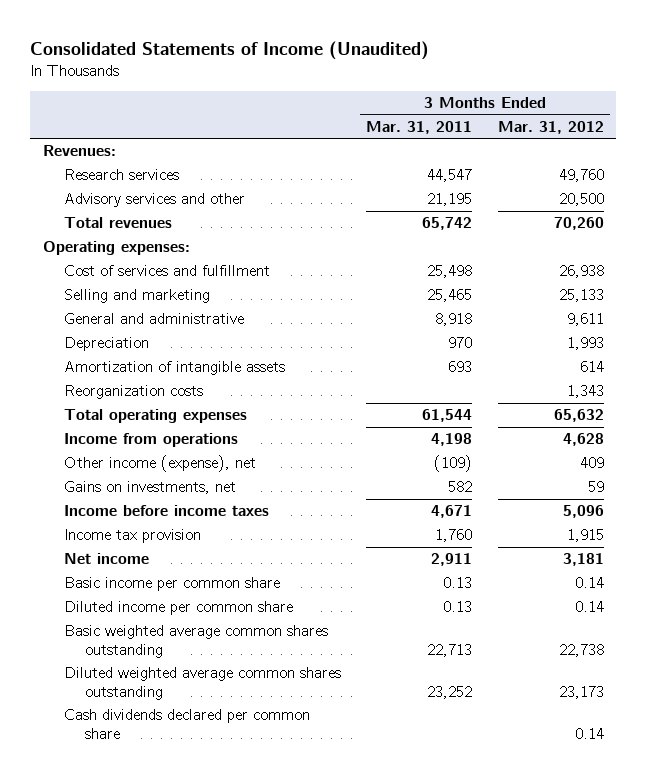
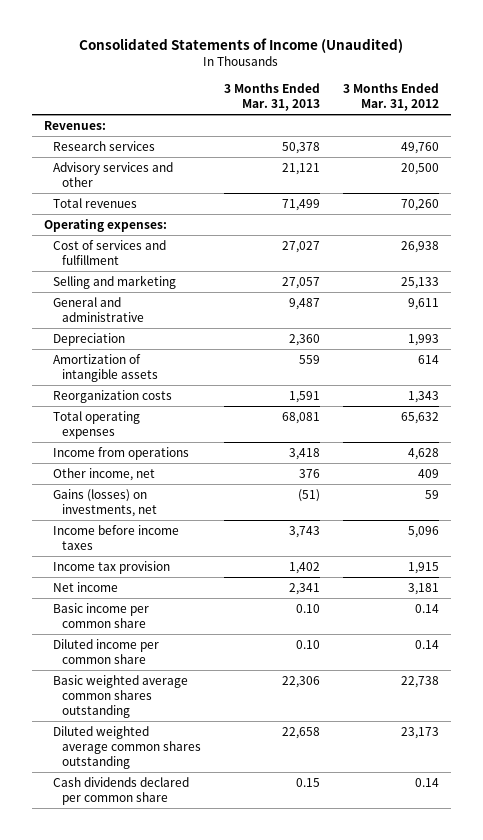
[366,120,473,134] Mar. 31, 2011 -> none
none -> [223,82,320,111] 3 Months Ended Mar. 31, 2013
[64,455,257,473] Other income (expense), net -> [52,467,155,481] Other income, net
[64,481,237,495] Gains on investments, net -> [52,488,157,517] Gains (losses) on investments, net

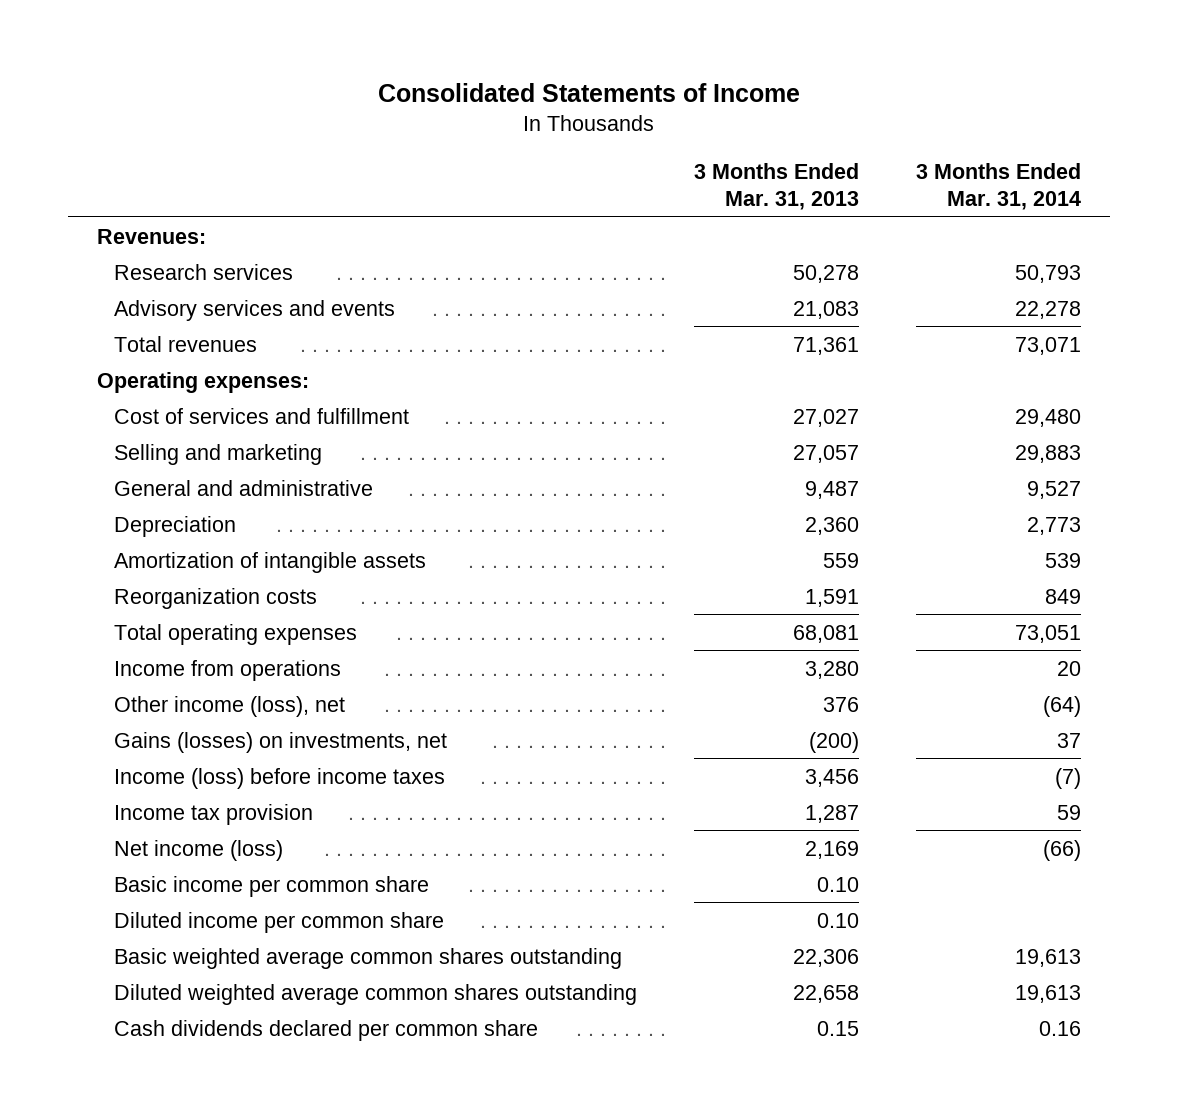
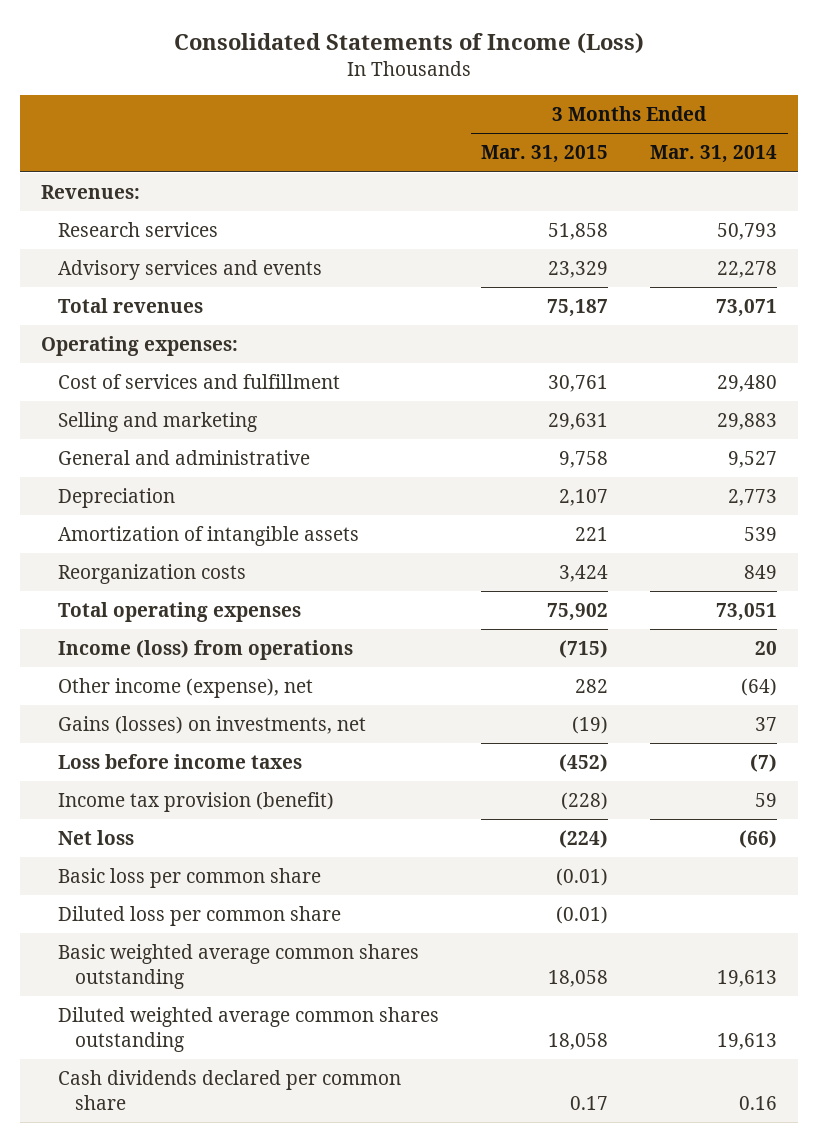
[378,82,801,102] Consolidated Statements of Income -> [174,32,645,54] Consolidated Statements of Income (Loss)
[694,162,860,211] 3 Months Ended Mar. 31, 2013 -> none
none -> [481,145,609,164] Mar. 31, 2015
[114,659,342,681] Income from operations -> [58,640,354,661] Income (loss) from operations
[114,695,346,717] Other income (loss), net -> [58,678,314,699] Other income (expense), net
[114,767,446,789] Income (loss) before income taxes -> [58,754,303,770] Loss before income taxes
[114,803,314,825] Income tax provision -> [58,792,335,813] Income tax provision (benefit)
[114,839,284,861] Net income (loss) -> [58,830,135,846] Net loss
[114,875,430,897] Basic income per common share -> [58,868,322,889] Basic loss per common share
[114,911,445,933] Diluted income per common share -> [58,906,342,927] Diluted loss per common share

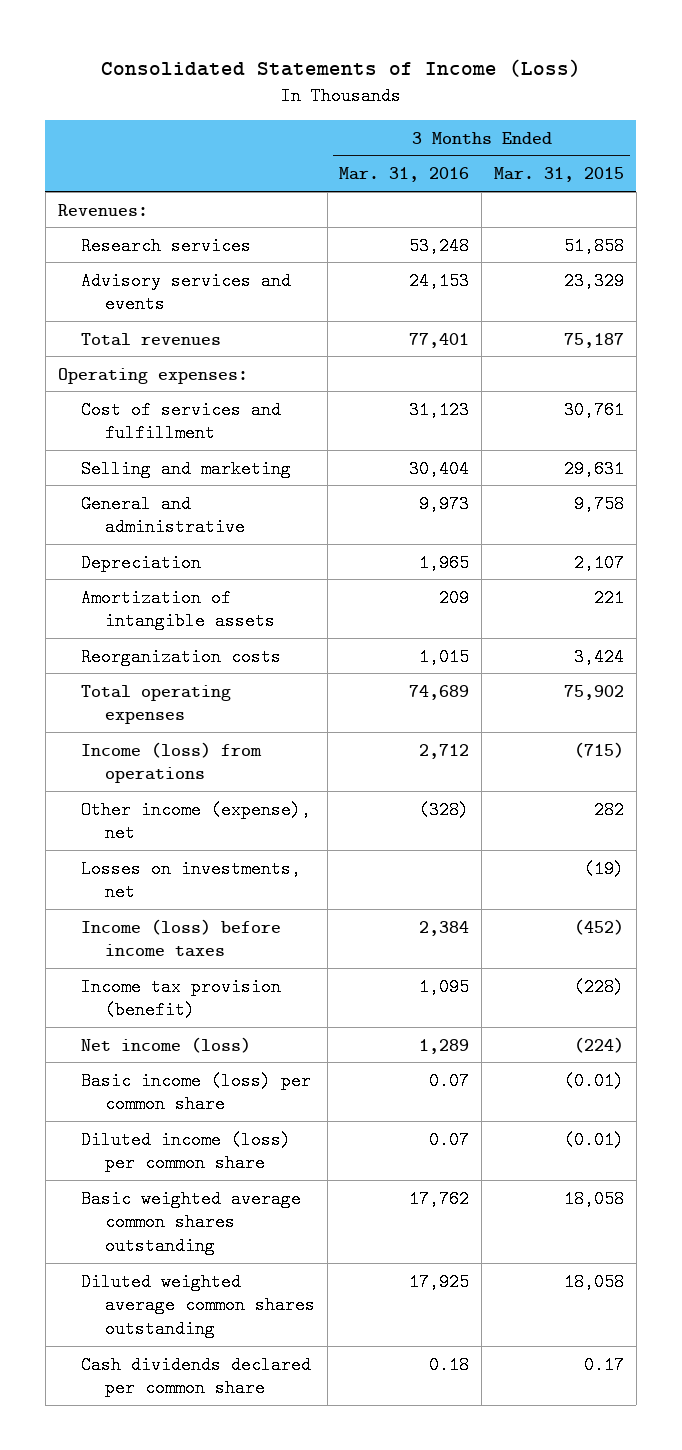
[650,145,778,164] Mar. 31, 2014 -> none
none -> [339,167,470,183] Mar. 31, 2016
[58,716,367,735] Gains (losses) on investments, net -> [81,859,302,902] Losses on investments, net
[58,754,303,770] Loss before income taxes -> [81,918,282,958] Income (loss) before income taxes
[58,830,135,846] Net loss -> [81,1036,252,1053] Net income (loss)
[58,868,322,889] Basic loss per common share -> [81,1071,312,1114] Basic income (loss) per common share
[58,906,342,927] Diluted loss per common share -> [81,1130,292,1173] Diluted income (loss) per common share

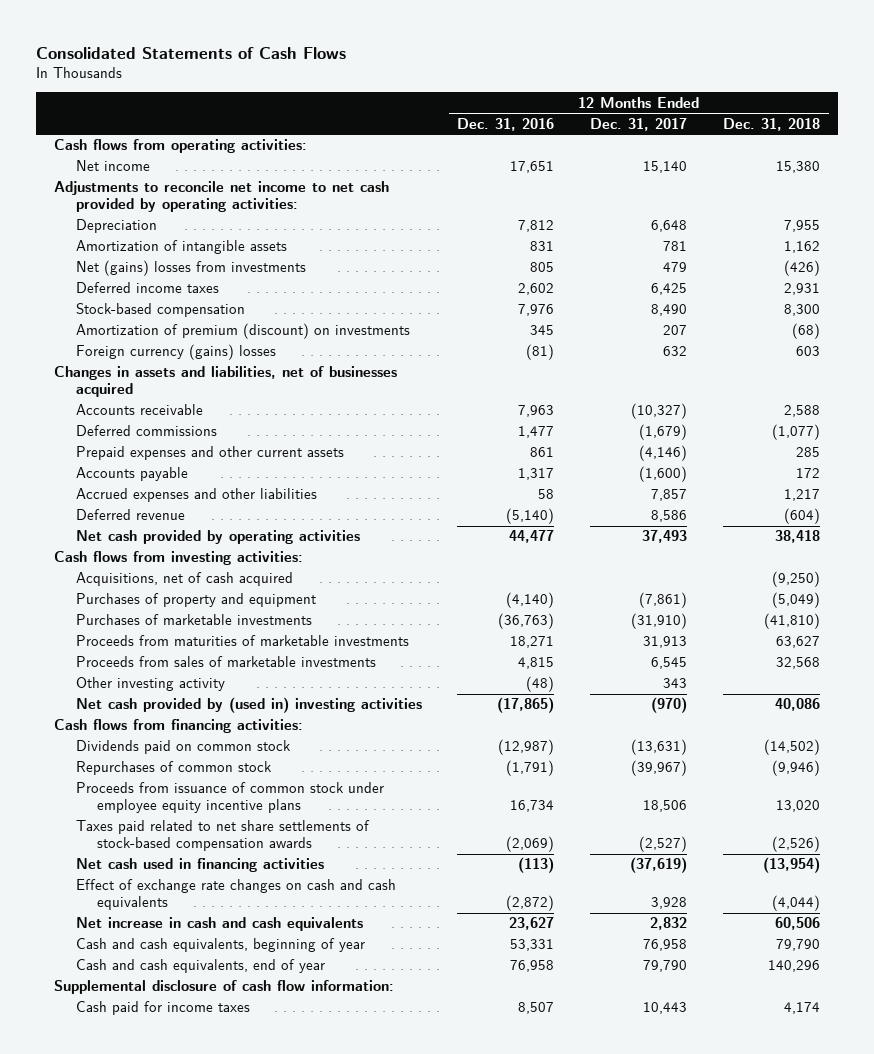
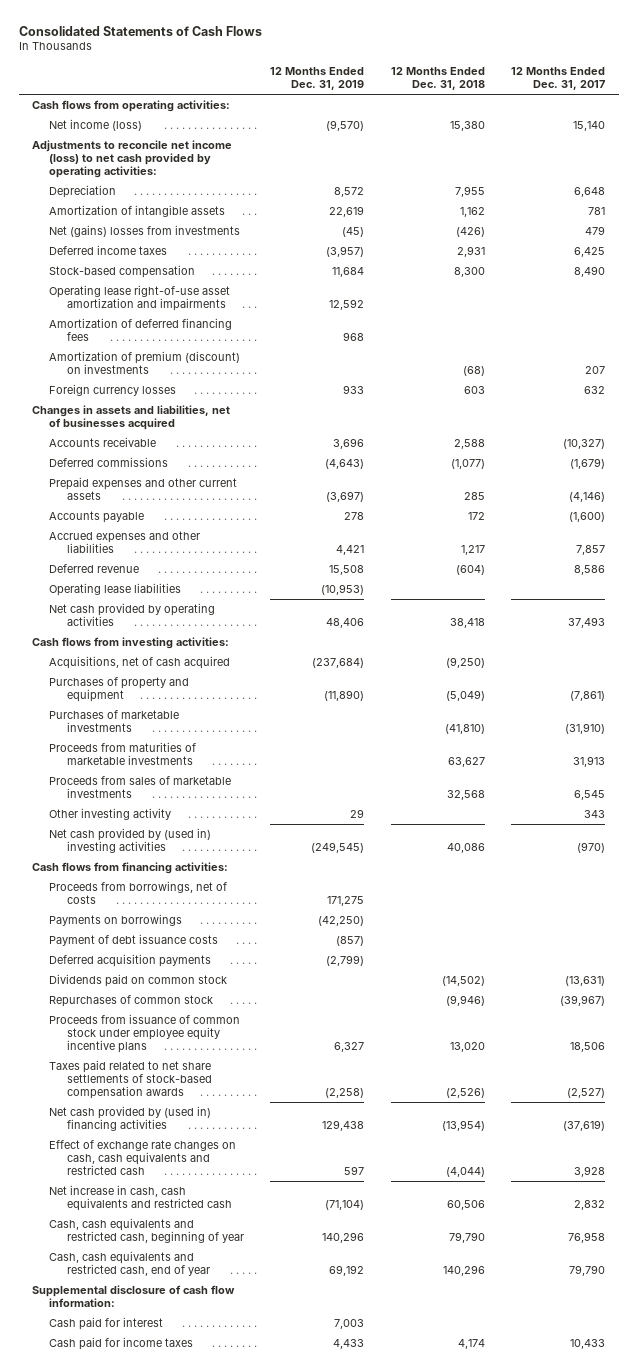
[457,117,555,131] Dec. 31, 2016 -> none
none -> [270,67,365,91] 12 Months Ended Dec. 31, 2019
[75,160,150,172] Net income -> [49,118,143,131] Net income (loss)
[54,181,390,213] Adjustments to reconcile net income to net cash provided by operating activities: -> [31,139,232,179] Adjustments to reconcile net income (loss) to net cash provided by operating activities:
none -> [49,284,231,312] Operating lease right-of-use asset amortization and impairments
none -> [49,317,233,342] Amortization of deferred financing fees
[75,344,276,361] Foreign currency (gains) losses -> [49,383,177,396] Foreign currency losses
none -> [49,582,182,596] Operating lease liabilities
none -> [49,880,228,905] Proceeds from borrowings, net of costs
none -> [49,913,183,926] Payments on borrowings
none -> [49,933,219,946] Payment of debt issuance costs
none -> [49,953,212,967] Deferred acquisition payments
[75,858,324,873] Net cash used in financing activities -> [49,1105,212,1132] Net cash provided by (used in) financing activities
[75,879,396,911] Effect of exchange rate changes on cash and cash equivalents -> [49,1139,237,1176] Effect of exchange rate changes on cash, cash equivalents and restricted cash
[75,917,363,932] Net increase in cash and cash equivalents -> [49,1184,232,1212] Net increase in cash, cash equivalents and restricted cash
[75,938,365,953] Cash and cash equivalents, beginning of year -> [49,1217,244,1244] Cash, cash equivalents and restricted cash, beginning of year
[75,959,325,974] Cash and cash equivalents, end of year -> [49,1250,210,1277] Cash, cash equivalents and restricted cash, end of year
none -> [49,1316,164,1330] Cash paid for interest
[643,1002,688,1015] 10,443 -> [570,1338,606,1349] 10,433

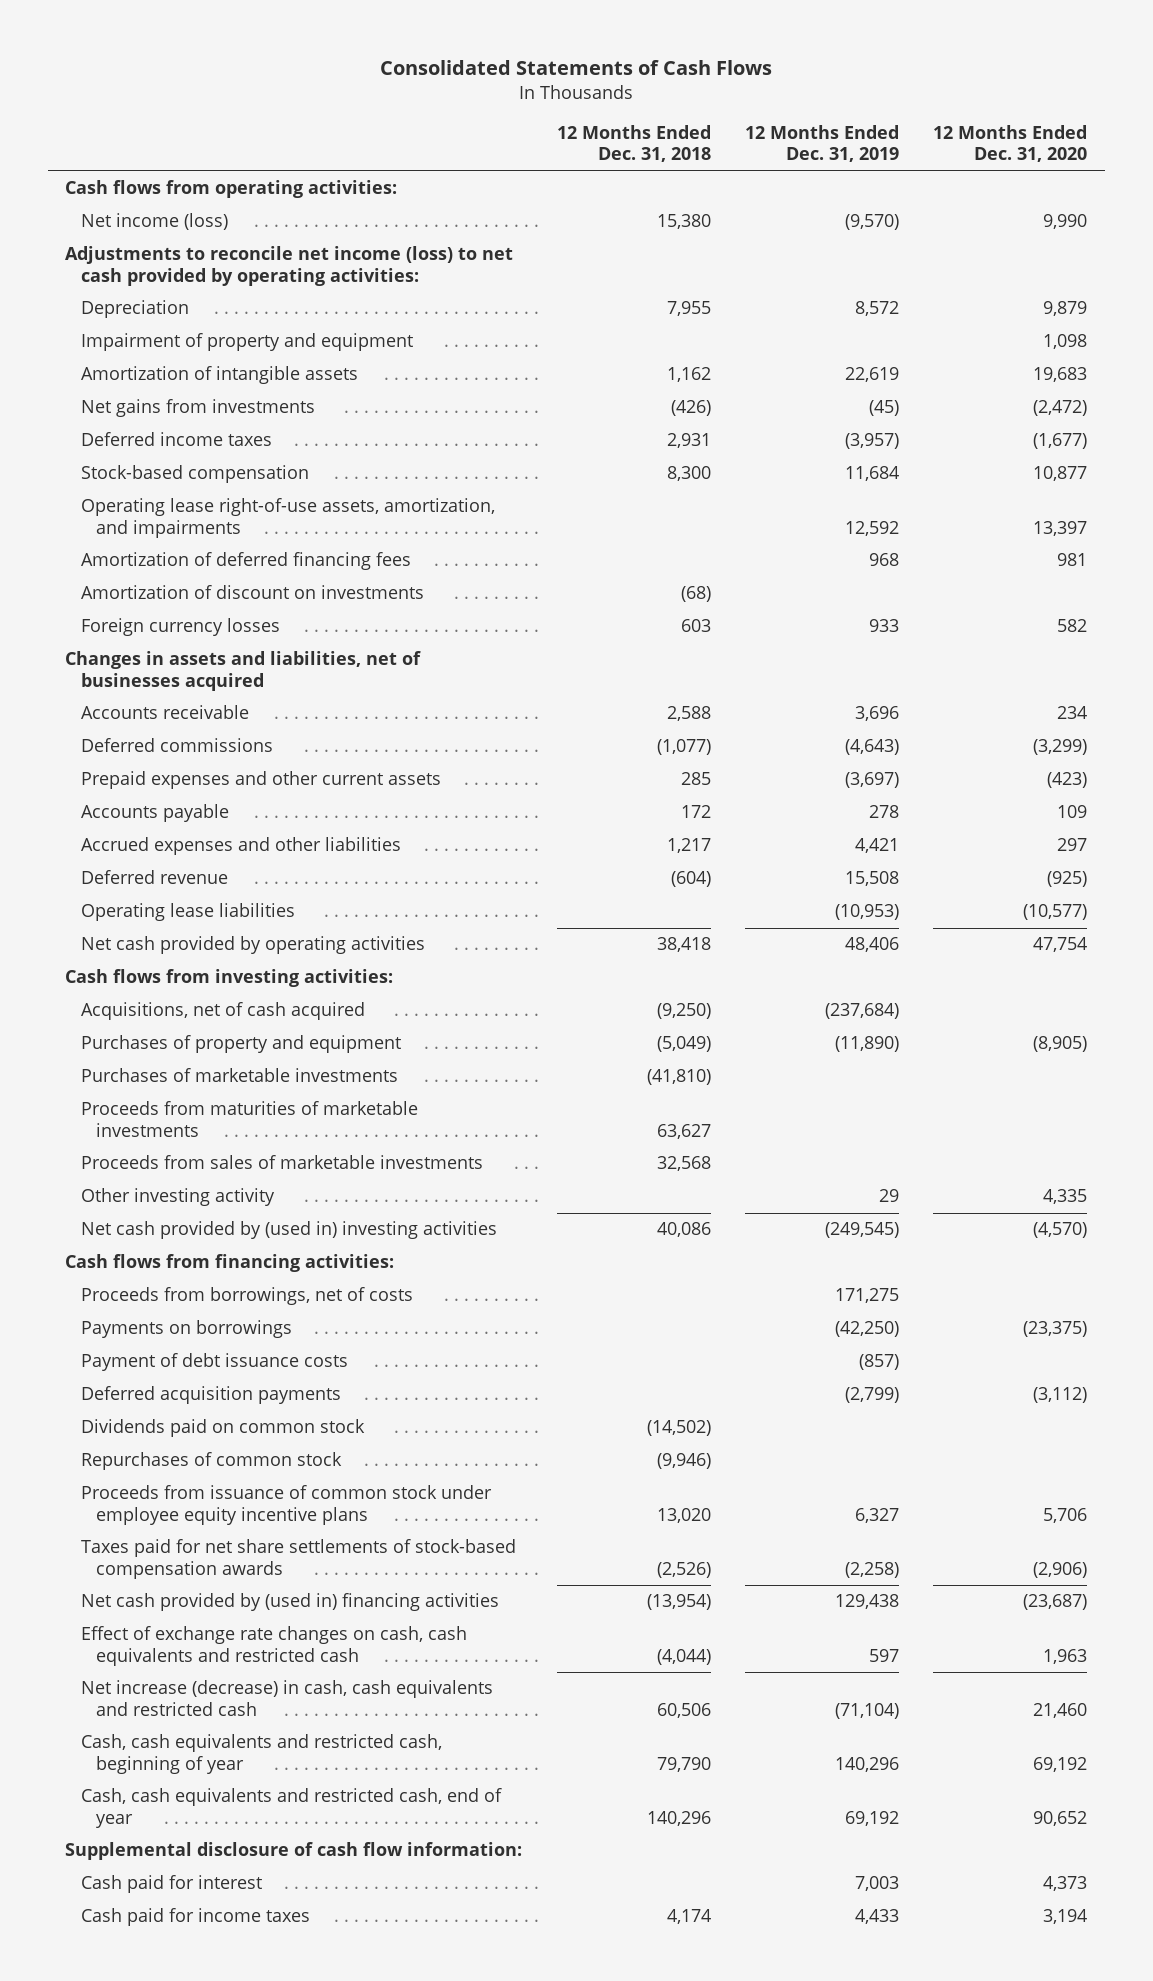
[511,67,606,91] 12 Months Ended Dec. 31, 2017 -> none
none -> [933,124,1088,163] 12 Months Ended Dec. 31, 2020
none -> [80,333,413,352] Impairment of property and equipment
[49,224,241,237] Net (gains) losses from investments -> [80,399,315,418] Net gains from investments
[49,284,231,312] Operating lease right-of-use asset amortization and impairments -> [80,498,495,539] Operating lease right-of-use assets, amortization, and impairments
[49,350,241,375] Amortization of premium (discount) on investments -> [80,585,424,600] Amortization of discount on investments
[49,1059,212,1100] Taxes paid related to net share settlements of stock-based compensation awards -> [80,1539,516,1580] Taxes paid for net share settlements of stock-based compensation awards
[49,1184,232,1212] Net increase in cash, cash equivalents and restricted cash -> [80,1680,493,1717] Net increase (decrease) in cash, cash equivalents and restricted cash

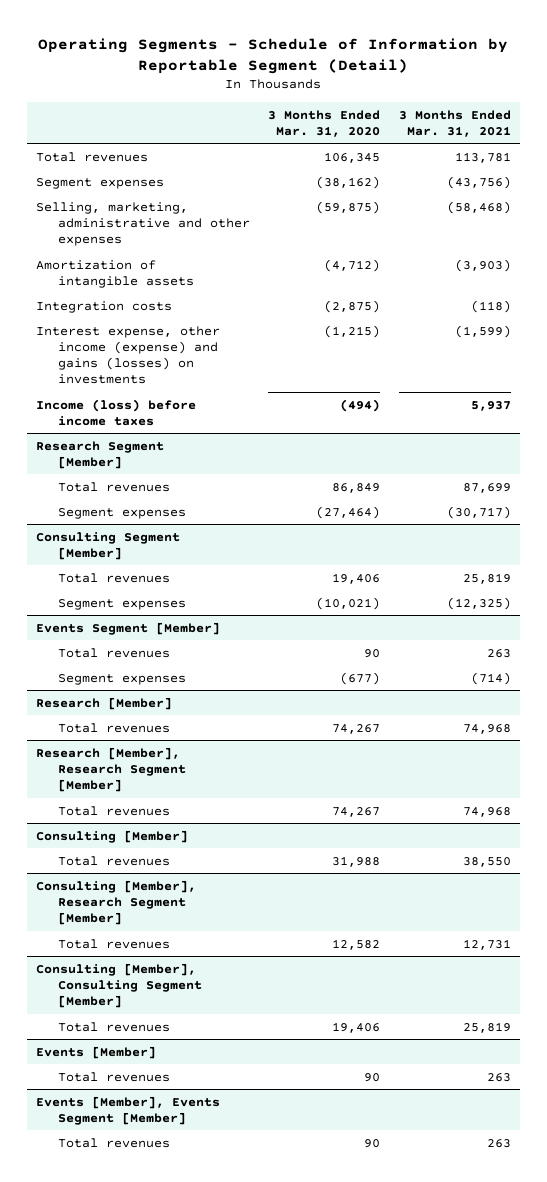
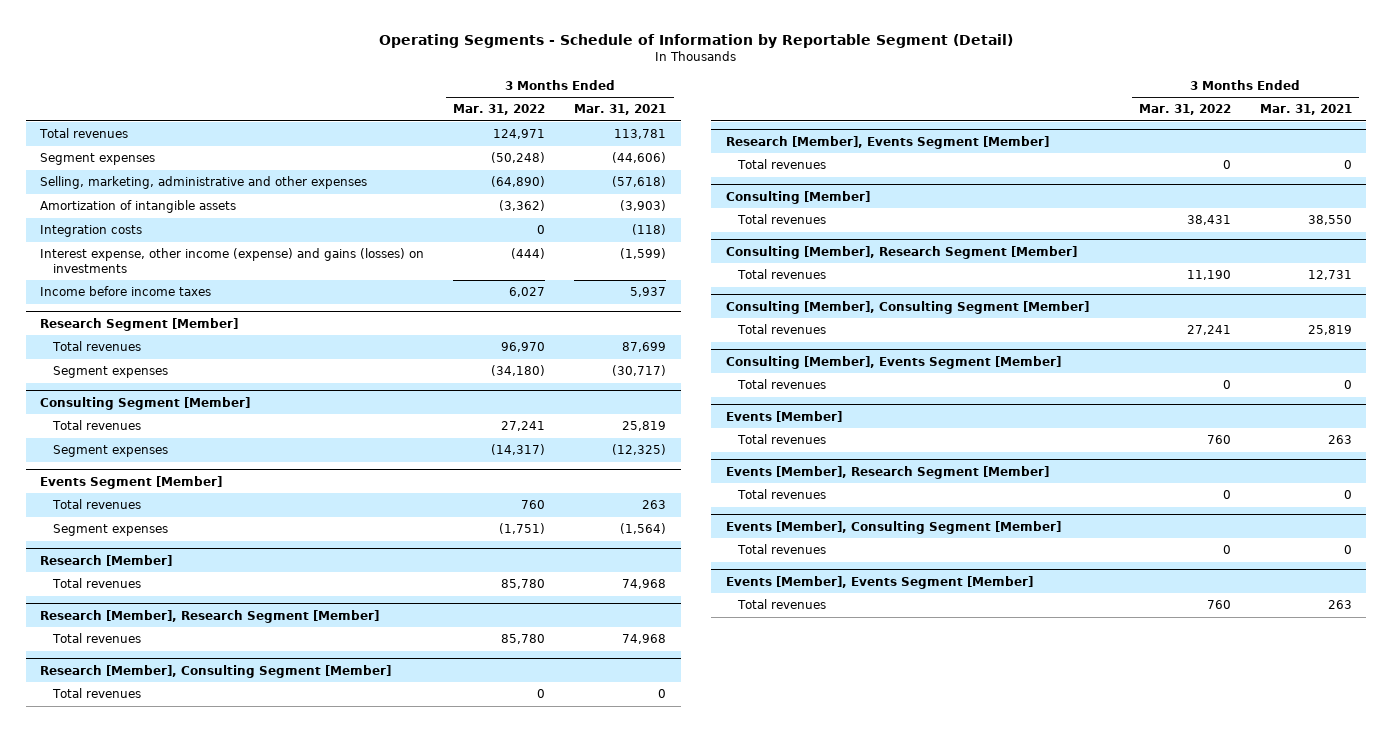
[268,109,381,137] 3 Months Ended Mar. 31, 2020 -> none
none -> [453,104,546,116] Mar. 31, 2022
[446,175,511,189] (43,756) -> [612,152,667,164] (44,606)
[446,200,511,214] (58,468) -> [612,176,667,188] (57,618)
[36,398,197,426] Income (loss) before income taxes -> [40,286,212,297] Income before income taxes
[470,671,511,685] (714) -> [620,523,667,535] (1,564)
none -> [40,664,392,678] Research [Member], Consulting Segment [Member]
none -> [51,688,141,699] Total revenues
none -> [725,135,1049,149] Research [Member], Events Segment [Member]
none -> [737,159,827,170] Total revenues
none -> [725,355,1061,369] Consulting [Member], Events Segment [Member]
none -> [737,379,827,390] Total revenues
none -> [725,465,1049,479] Events [Member], Research Segment [Member]
none -> [737,489,827,500] Total revenues
none -> [725,520,1061,534] Events [Member], Consulting Segment [Member]
none -> [737,544,827,555] Total revenues

